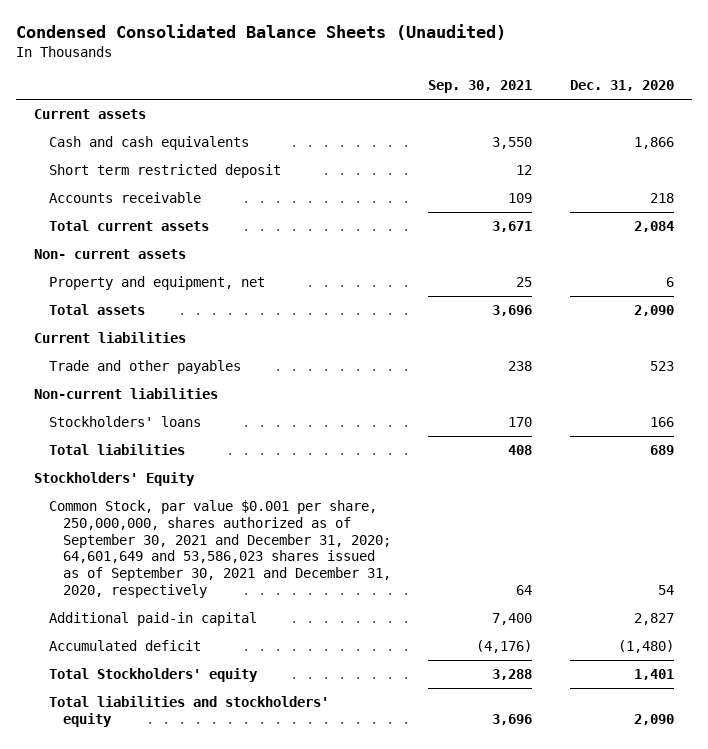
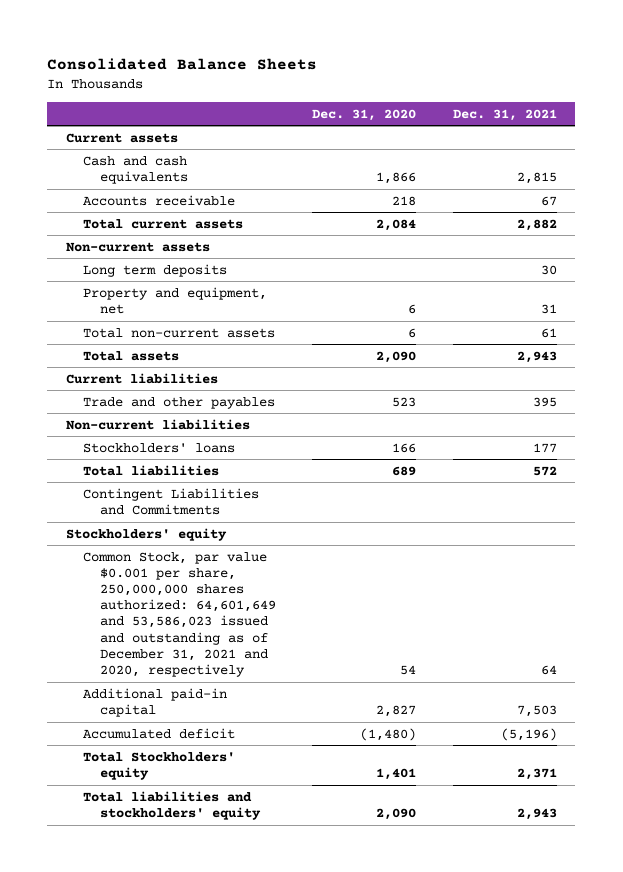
[15,23,506,40] Condensed Consolidated Balance Sheets (Unaudited) -> [47,58,318,71] Consolidated Balance Sheets
[428,80,533,94] Sep. 30, 2021 -> none
none -> [453,108,558,121] Dec. 31, 2021
[48,164,281,179] Short term restricted deposit -> none
[34,249,187,260] Non- current assets -> [65,241,210,252] Non-current assets
none -> [82,263,227,277] Long term deposits
none -> [82,327,275,338] Total non-current assets
none -> [82,487,259,515] Contingent Liabilities and Commitments
[34,472,196,487] Stockholders' Equity -> [65,527,227,541] Stockholders' equity
[48,500,392,599] Common Stock, par value $0.001 per share, 250,000,000, shares authorized as of September 30, 2021 and December 31, 2020; 64,601,649 and 53,586,023 shares issued as of September 30, 2021 and December 31, 2020, respectively -> [82,551,276,677] Common Stock, par value $0.001 per share, 250,000,000 shares authorized: 64,601,649 and 53,586,023 issued and outstanding as of December 31, 2021 and 2020, respectively

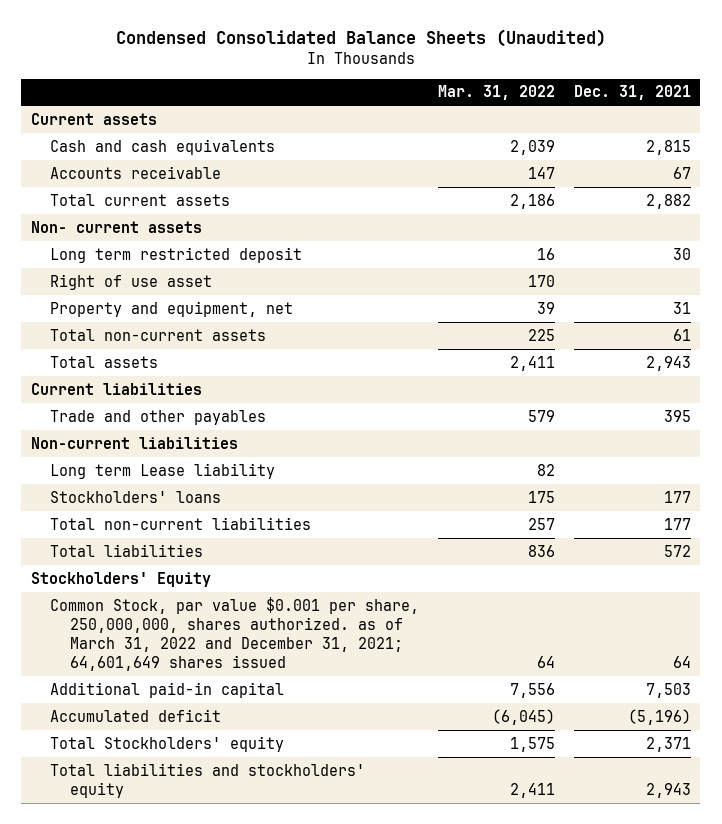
[47,58,318,71] Consolidated Balance Sheets -> [115,29,606,48] Condensed Consolidated Balance Sheets (Unaudited)
[312,108,417,121] Dec. 31, 2020 -> none
none -> [438,85,556,101] Mar. 31, 2022
[65,241,210,252] Non-current assets -> [30,220,202,233] Non- current assets
[82,263,227,277] Long term deposits -> [50,246,303,263] Long term restricted deposit
none -> [50,273,213,290] Right of use asset
none -> [50,462,276,479] Long term Lease liability
none -> [50,516,312,530] Total non-current liabilities
[82,487,259,515] Contingent Liabilities and Commitments -> none
[65,527,227,541] Stockholders' equity -> [30,571,211,587] Stockholders' Equity
[82,551,276,677] Common Stock, par value $0.001 per share, 250,000,000 shares authorized: 64,601,649 and 53,586,023 issued and outstanding as of December 31, 2021 and 2020, respectively -> [50,596,420,671] Common Stock, par value $0.001 per share, 250,000,000, shares authorized. as of March 31, 2022 and December 31, 2021; 64,601,649 shares issued

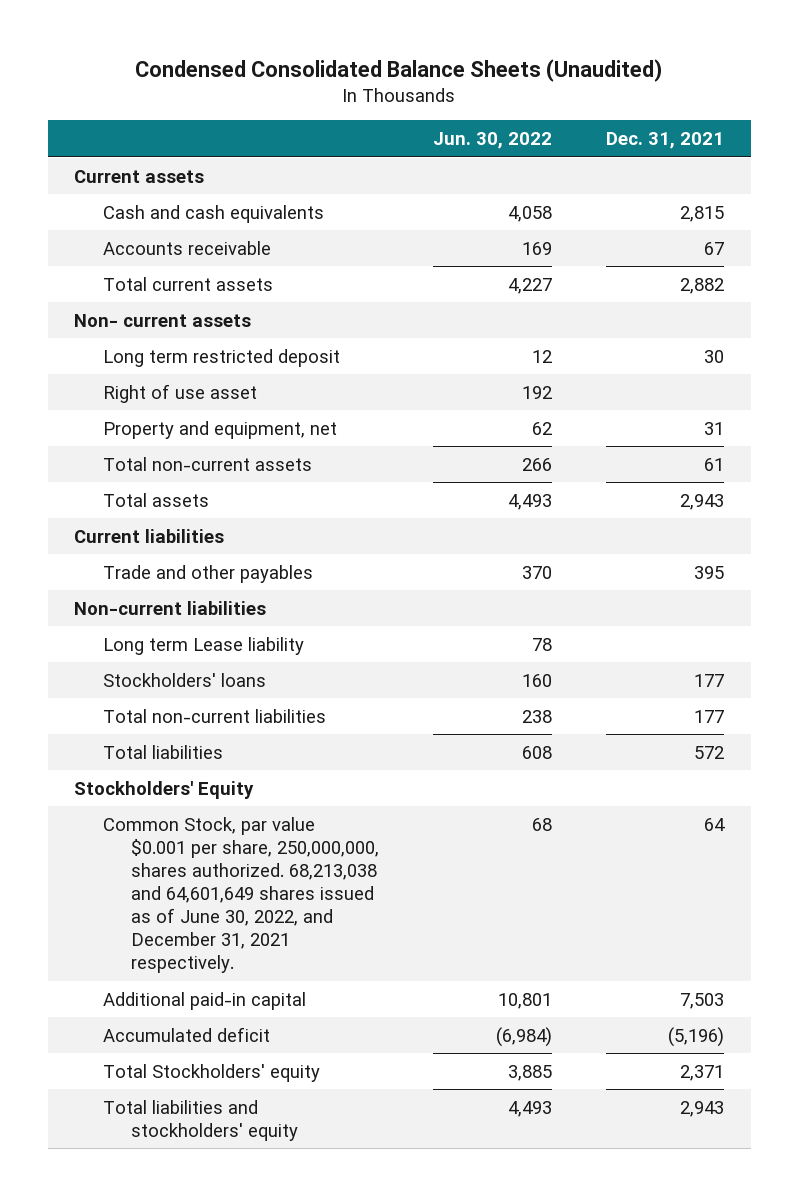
[438,85,556,101] Mar. 31, 2022 -> none
none -> [432,132,552,150] Jun. 30, 2022
[50,596,420,671] Common Stock, par value $0.001 per share, 250,000,000, shares authorized. as of March 31, 2022 and December 31, 2021; 64,601,649 shares issued -> [102,816,380,974] Common Stock, par value $0.001 per share, 250,000,000, shares authorized. 68,213,038 and 64,601,649 shares issued as of June 30, 2022, and December 31, 2021 respectively.

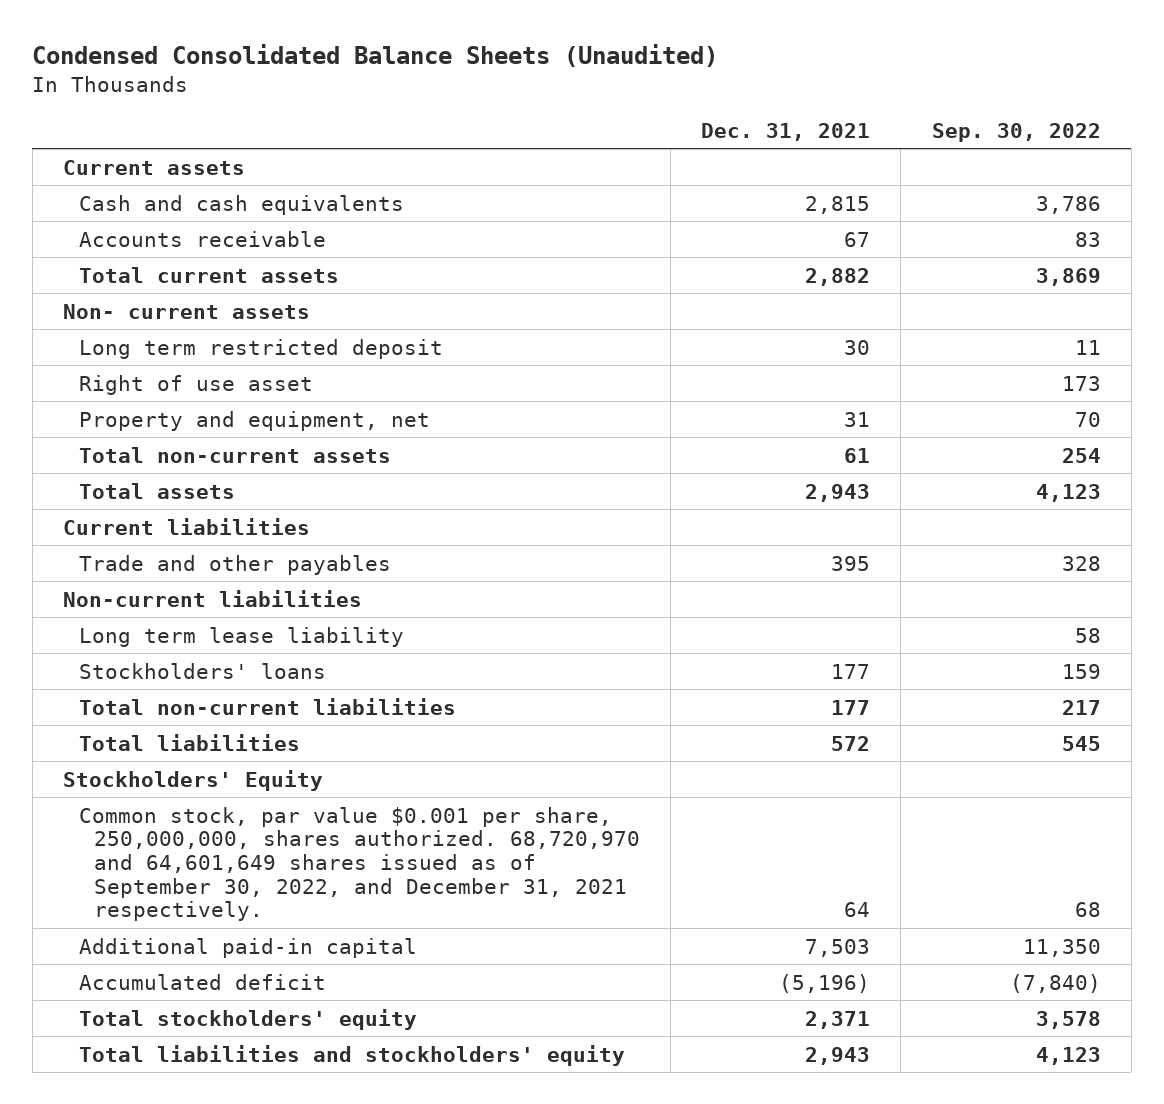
[432,132,552,150] Jun. 30, 2022 -> none
none -> [931,122,1101,142] Sep. 30, 2022
[102,636,304,655] Long term Lease liability -> [78,626,404,647] Long term lease liability
[102,816,380,974] Common Stock, par value $0.001 per share, 250,000,000, shares authorized. 68,213,038 and 64,601,649 shares issued as of June 30, 2022, and December 31, 2021 respectively. -> [78,806,641,922] Common stock, par value $0.001 per share, 250,000,000, shares authorized. 68,720,970 and 64,601,649 shares issued as of September 30, 2022, and December 31, 2021 respectively.
[102,1063,320,1082] Total Stockholders' equity -> [78,1008,417,1030] Total stockholders' equity

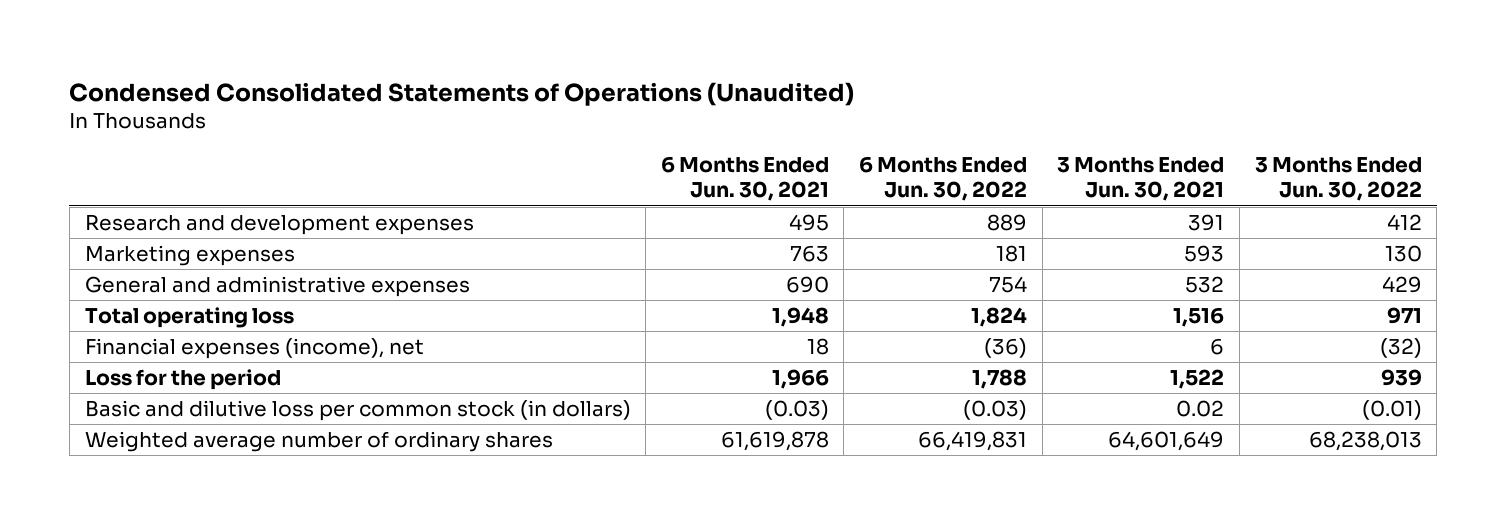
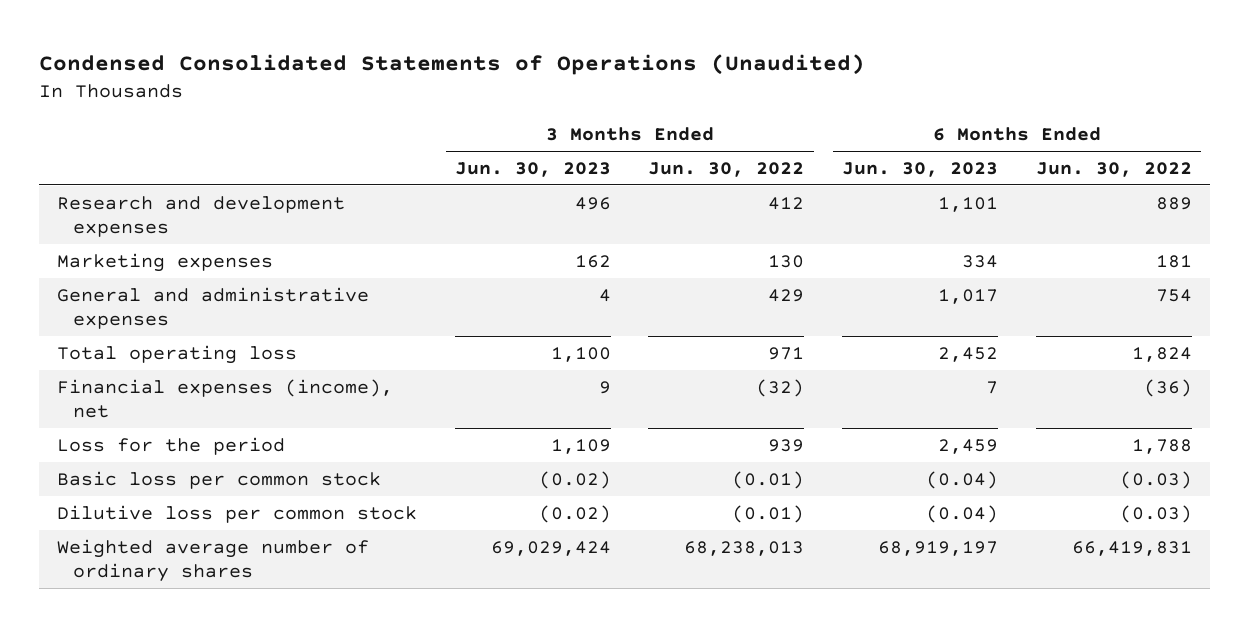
[660,155,829,202] 6 Months Ended Jun. 30, 2021 -> none
[1057,156,1225,202] 3 Months Ended Jun. 30, 2021 -> none
none -> [454,162,611,178] Jun. 30, 2023
none -> [842,162,999,178] Jun. 30, 2023
[84,400,631,422] Basic and dilutive loss per common stock (in dollars) -> [57,470,382,489] Basic loss per common stock
none -> [57,504,418,523] Dilutive loss per common stock

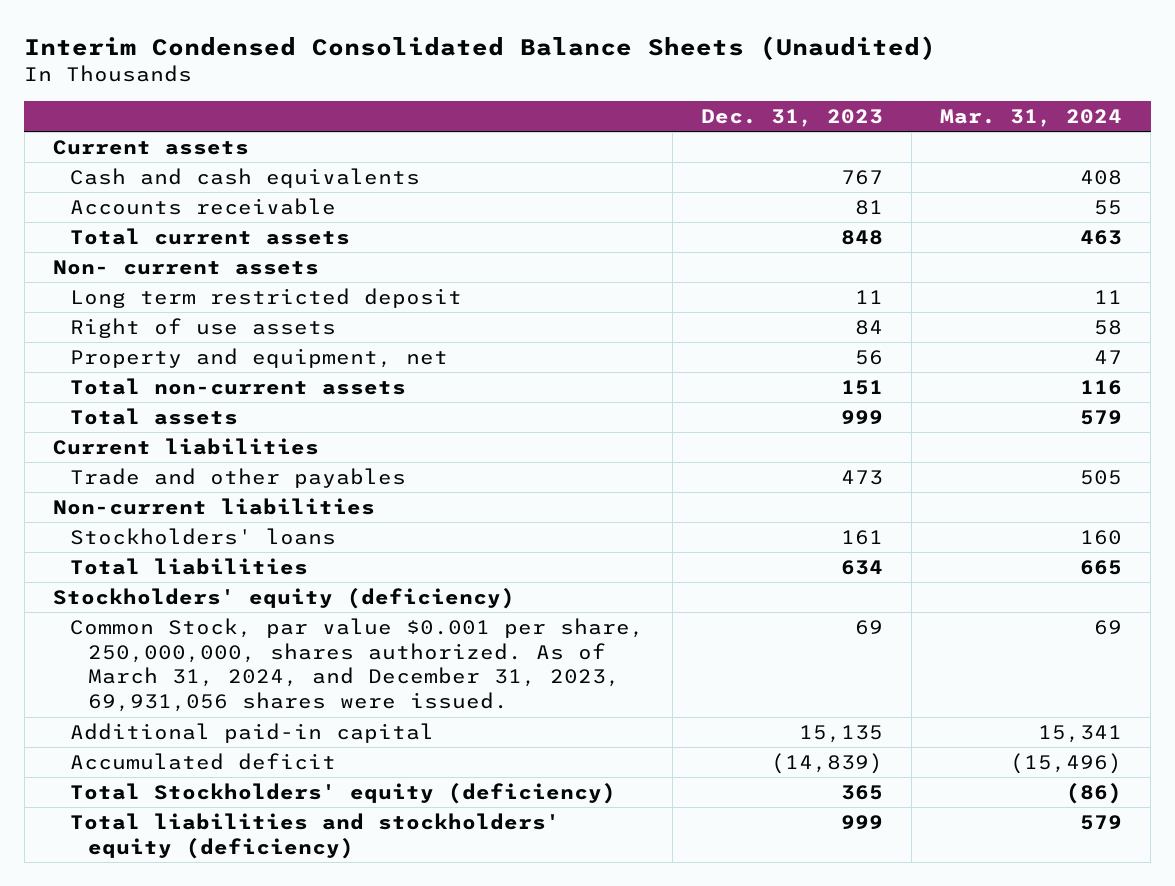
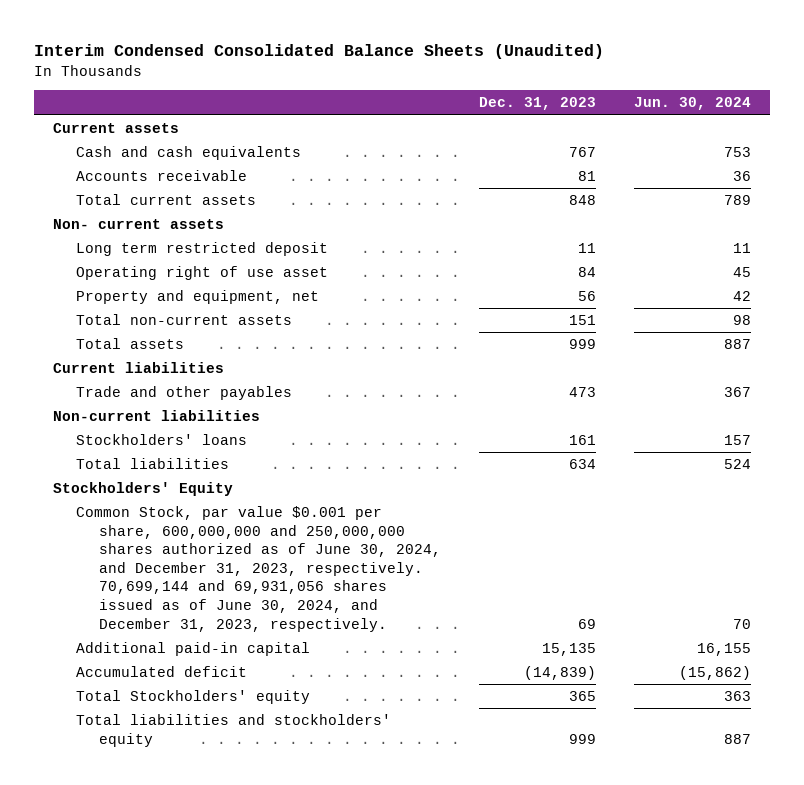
[940,108,1123,127] Mar. 31, 2024 -> none
none -> [634,97,752,111] Jun. 30, 2024
[70,318,337,339] Right of use assets -> [75,265,328,280] Operating right of use asset
[52,588,515,610] Stockholders' equity (deficiency) -> [52,481,233,496] Stockholders' Equity
[70,618,645,713] Common Stock, par value $0.001 per share, 250,000,000, shares authorized. As of March 31, 2024, and December 31, 2023, 69,931,056 shares were issued. -> [75,505,441,632] Common Stock, par value $0.001 per share, 600,000,000 and 250,000,000 shares authorized as of June 30, 2024, and December 31, 2023, respectively. 70,699,144 and 69,931,056 shares issued as of June 30, 2024, and December 31, 2023, respectively.
[70,783,617,805] Total Stockholders' equity (deficiency) -> [75,689,310,704] Total Stockholders' equity
[70,813,561,859] Total liabilities and stockholders' equity (deficiency) -> [75,713,391,747] Total liabilities and stockholders' equity

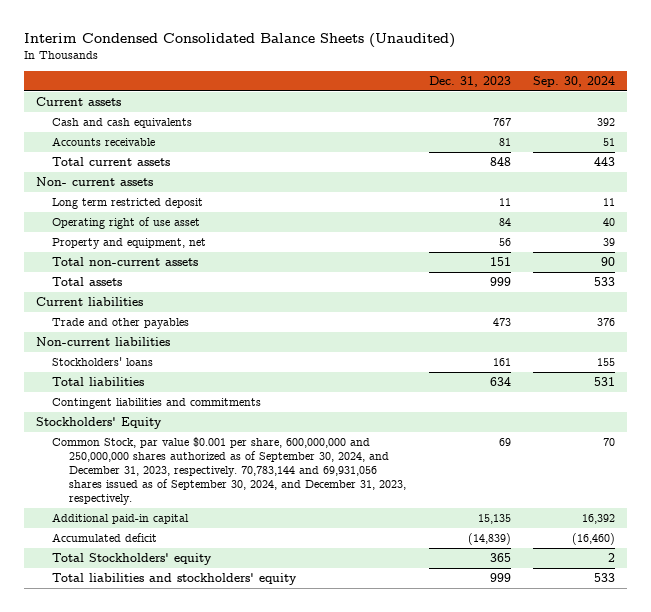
[634,97,752,111] Jun. 30, 2024 -> none
none -> [533,75,616,87] Sep. 30, 2024
none -> [52,398,262,410] Contingent liabilities and commitments
[75,505,441,632] Common Stock, par value $0.001 per share, 600,000,000 and 250,000,000 shares authorized as of June 30, 2024, and December 31, 2023, respectively. 70,699,144 and 69,931,056 shares issued as of June 30, 2024, and December 31, 2023, respectively. -> [52,437,407,505] Common Stock, par value $0.001 per share, 600,000,000 and 250,000,000 shares authorized as of September 30, 2024, and December 31, 2023, respectively. 70,783,144 and 69,931,056 shares issued as of September 30, 2024, and December 31, 2023, respectively.

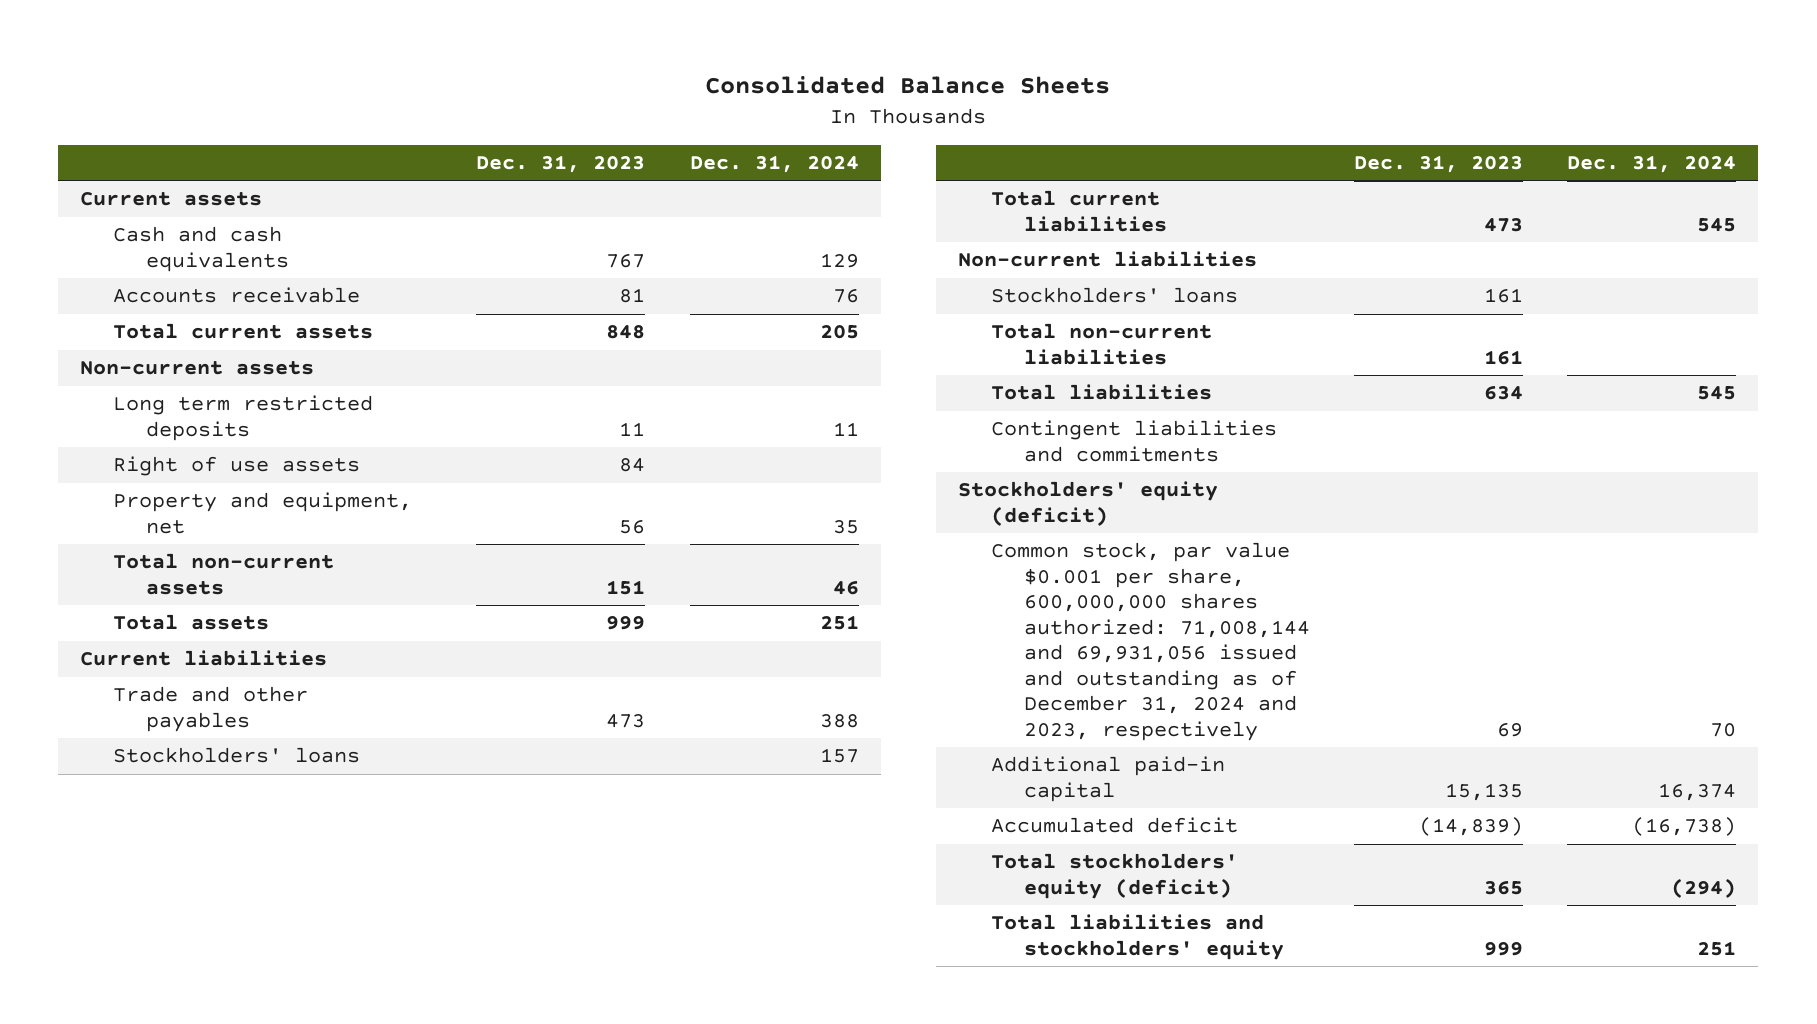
[24,32,456,48] Interim Condensed Consolidated Balance Sheets (Unaudited) -> [705,75,1111,94] Consolidated Balance Sheets
[533,75,616,87] Sep. 30, 2024 -> none
none -> [689,155,859,174] Dec. 31, 2024
[35,177,153,187] Non- current assets -> [80,361,315,376] Non-current assets
[52,198,204,210] Long term restricted deposit -> [113,395,374,441] Long term restricted deposits
[52,217,201,230] Operating right of use asset -> [113,456,361,477] Right of use assets
none -> [113,747,361,764] Stockholders' loans
none -> [990,190,1167,232] Total current liabilities
none -> [990,323,1212,365] Total non-current liabilities
[35,417,162,430] Stockholders' Equity -> [958,481,1219,526] Stockholders' equity (deficit)
[52,437,407,505] Common Stock, par value $0.001 per share, 600,000,000 and 250,000,000 shares authorized as of September 30, 2024, and December 31, 2023, respectively. 70,783,144 and 69,931,056 shares issued as of September 30, 2024, and December 31, 2023, respectively. -> [990,542,1310,741] Common stock, par value $0.001 per share, 600,000,000 shares authorized: 71,008,144 and 69,931,056 issued and outstanding as of December 31, 2024 and 2023, respectively
[52,553,213,566] Total Stockholders' equity -> [990,853,1238,899] Total stockholders' equity (deficit)

